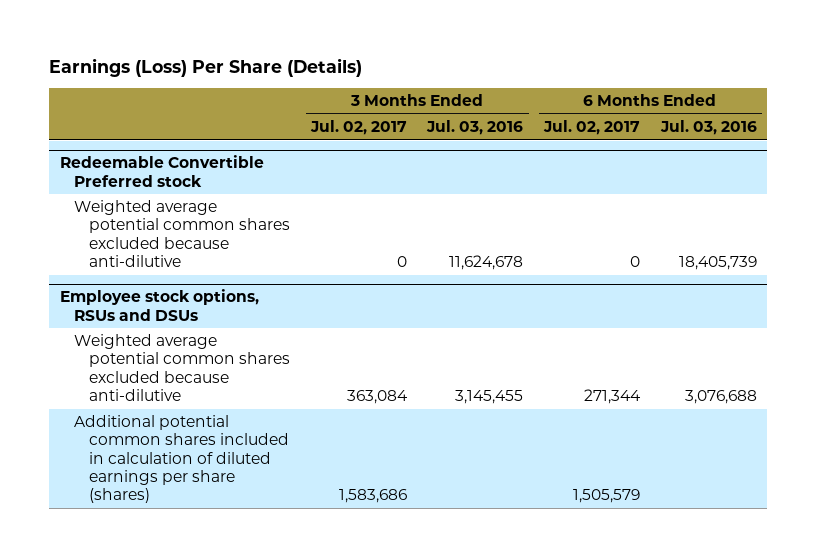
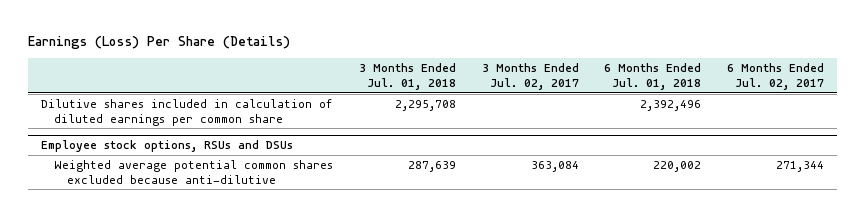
[426,120,524,136] Jul. 03, 2016 -> none
[659,120,757,136] Jul. 03, 2016 -> none
none -> [358,62,456,91] 3 Months Ended Jul. 01, 2018
none -> [604,62,702,91] 6 Months Ended Jul. 01, 2018
[59,155,264,187] Redeemable Convertible Preferred stock -> none
[74,200,291,268] Weighted average potential common shares excluded because anti-dilutive -> none
none -> [40,98,332,126] Dilutive shares included in calculation of diluted earnings per common share
[74,415,290,504] Additional potential common shares included in calculation of diluted earnings per share (shares) -> none

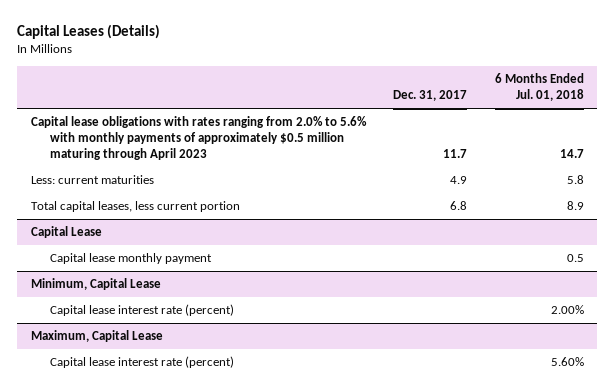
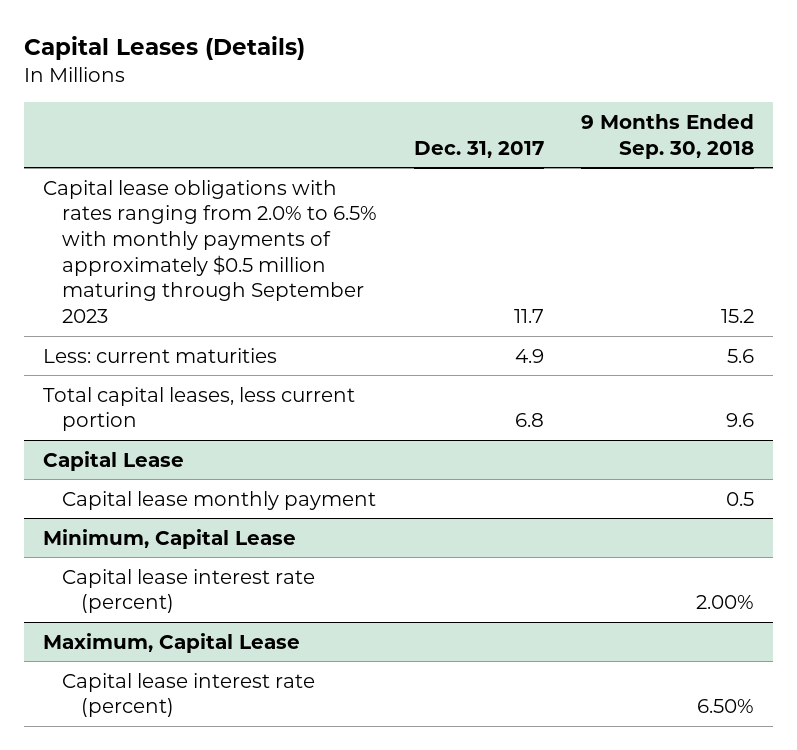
[494,72,584,102] 6 Months Ended Jul. 01, 2018 -> none
none -> [581,113,755,159] 9 Months Ended Sep. 30, 2018
[30,116,367,161] Capital lease obligations with rates ranging from 2.0% to 5.6% with monthly payments of approximately $0.5 million maturing through April 2023 -> [42,179,378,324] Capital lease obligations with rates ranging from 2.0% to 6.5% with monthly payments of approximately $0.5 million maturing through September 2023

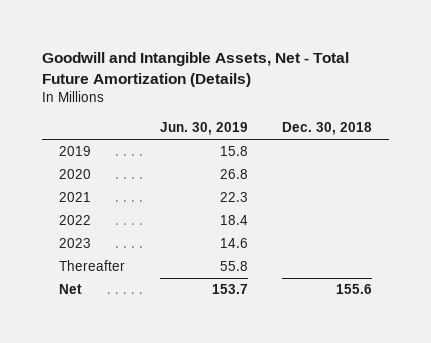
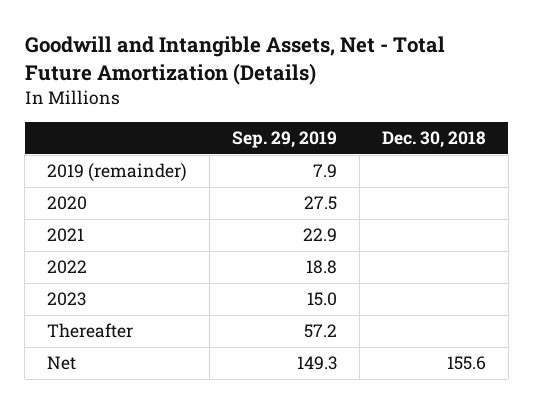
[159,121,248,135] Jun. 30, 2019 -> none
none -> [232,131,338,149] Sep. 29, 2019
[59,146,92,157] 2019 -> [47,163,188,182] 2019 (remainder)

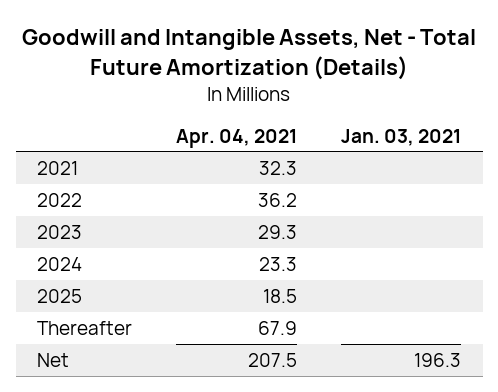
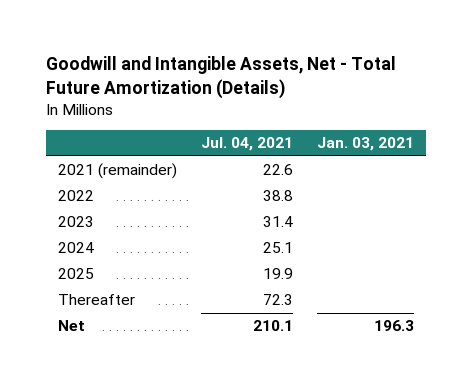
[176,128,298,148] Apr. 04, 2021 -> none
none -> [201,137,294,152] Jul. 04, 2021
[37,160,79,175] 2021 -> [58,163,178,180] 2021 (remainder)

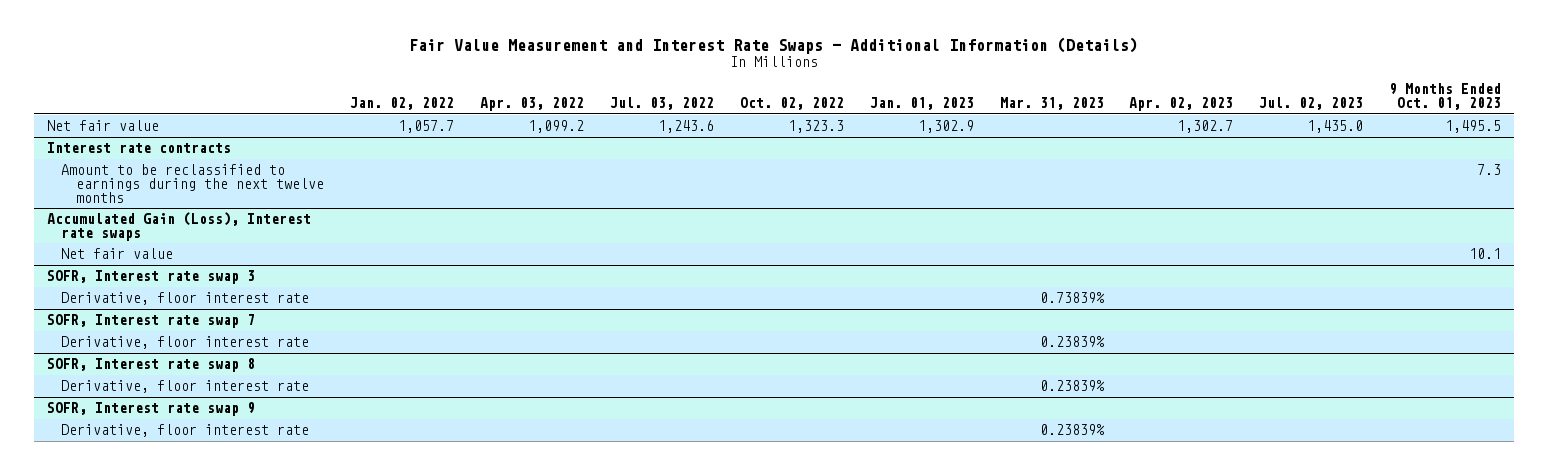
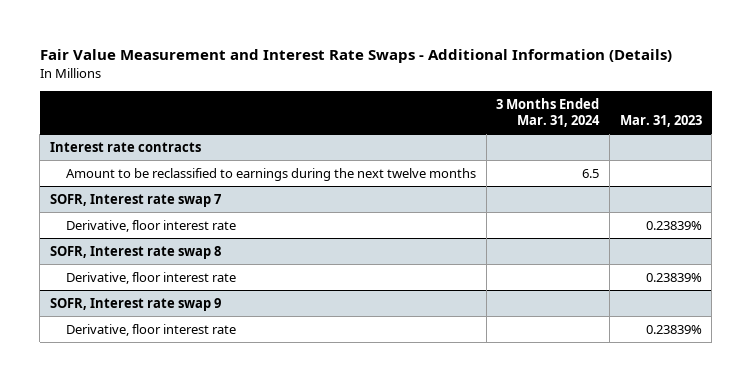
[349,97,454,111] Jan. 02, 2022 -> none
[479,97,584,112] Apr. 03, 2022 -> none
[609,97,714,111] Jul. 03, 2022 -> none
[739,97,844,111] Oct. 02, 2022 -> none
[869,97,974,111] Jan. 01, 2023 -> none
[1129,97,1234,112] Apr. 02, 2023 -> none
[1259,97,1364,111] Jul. 02, 2023 -> none
[1389,83,1502,111] 9 Months Ended Oct. 01, 2023 -> none
none -> [496,98,601,128] 3 Months Ended Mar. 31, 2024
[46,120,159,132] Net fair value -> none
[46,212,311,241] Accumulated Gain (Loss), Interest rate swaps -> none
[61,248,174,260] Net fair value -> none
[46,270,255,285] SOFR, Interest rate swap 3 -> none
[61,292,310,306] Derivative, floor interest rate -> none

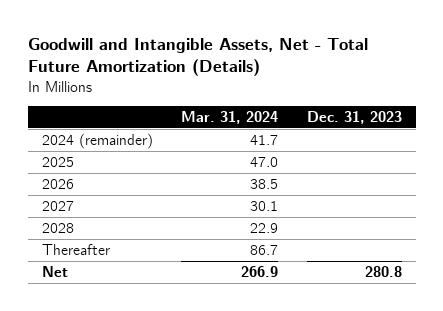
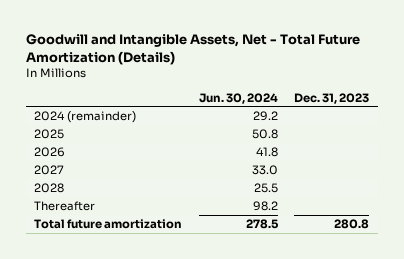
[181,110,279,124] Mar. 31, 2024 -> none
none -> [198,92,278,104] Jun. 30, 2024
[41,265,68,277] Net -> [34,219,183,230] Total future amortization

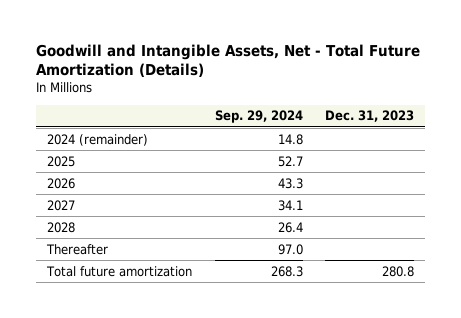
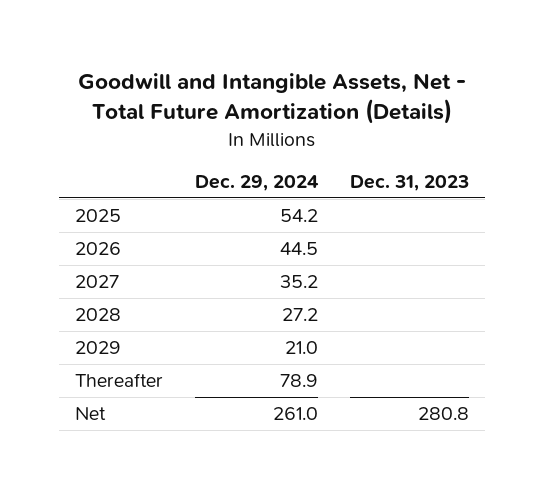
[214,110,303,124] Sep. 29, 2024 -> none
none -> [195,174,320,191] Dec. 29, 2024
[47,133,149,146] 2024 (remainder) -> none
none -> [75,340,122,354] 2029
[46,265,193,277] Total future amortization -> [75,406,107,420] Net

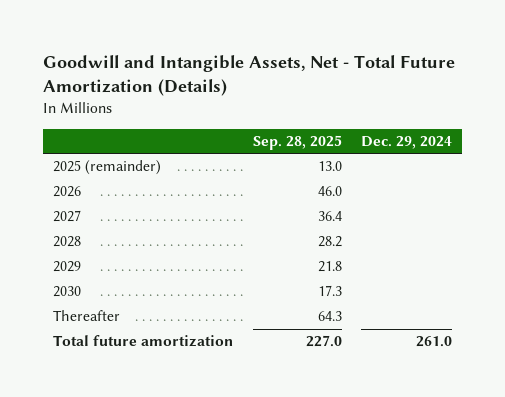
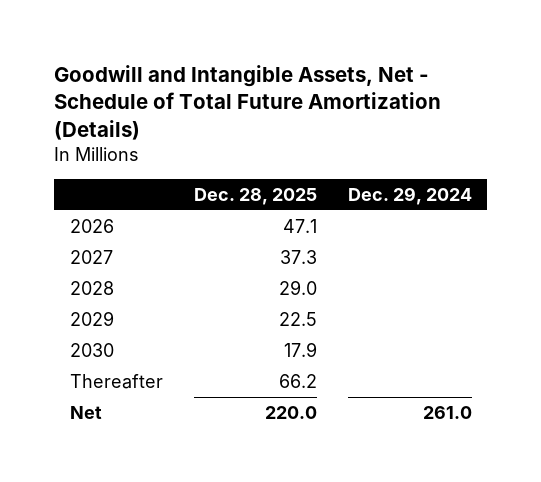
[43,54,456,96] Goodwill and Intangible Assets, Net - Total Future Amortization (Details) -> [54,64,442,140] Goodwill and Intangible Assets, Net - Schedule of Total Future Amortization (Details)
[252,134,342,150] Sep. 28, 2025 -> none
none -> [193,187,317,205] Dec. 28, 2025
[53,160,162,176] 2025 (remainder) -> none
[53,335,234,348] Total future amortization -> [69,406,102,420] Net

